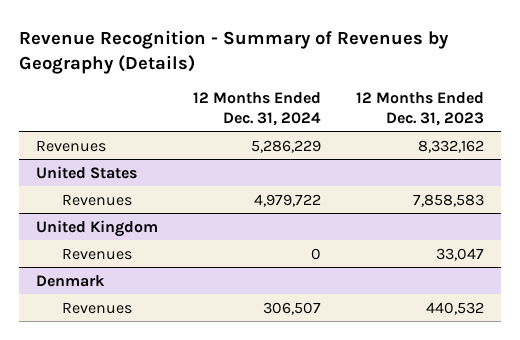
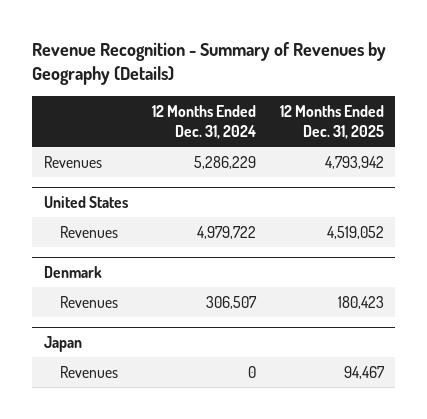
[355,92,484,126] 12 Months Ended Dec. 31, 2023 -> none
none -> [279,104,384,139] 12 Months Ended Dec. 31, 2025
[36,219,159,237] United Kingdom -> none
[61,247,132,260] Revenues -> none
none -> [43,335,82,352] Japan
none -> [60,365,119,378] Revenues

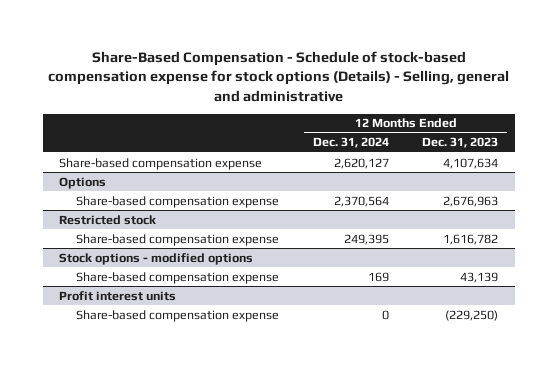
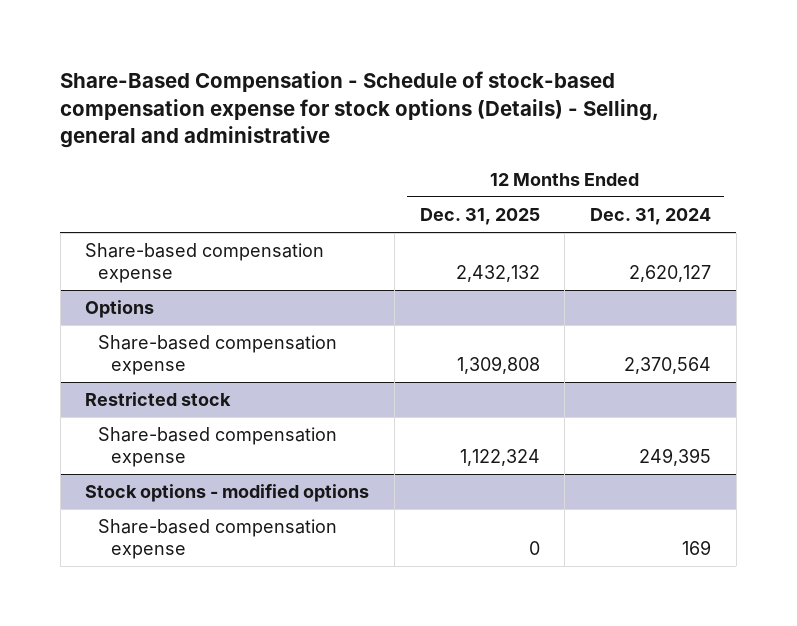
[422,137,499,149] Dec. 31, 2023 -> none
none -> [419,208,540,226] Dec. 31, 2025
[59,290,177,301] Profit interest units -> none
[75,309,279,322] Share-based compensation expense -> none

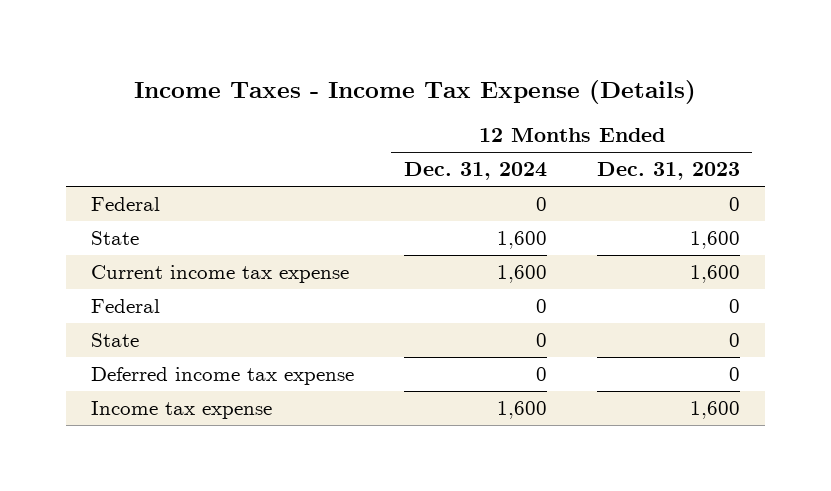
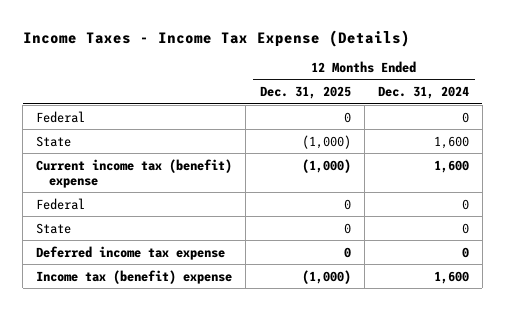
[596,162,740,181] Dec. 31, 2023 -> none
none -> [259,86,351,100] Dec. 31, 2025
[91,265,350,284] Current income tax expense -> [36,158,233,188] Current income tax (benefit) expense
[91,401,273,420] Income tax expense -> [36,269,233,284] Income tax (benefit) expense

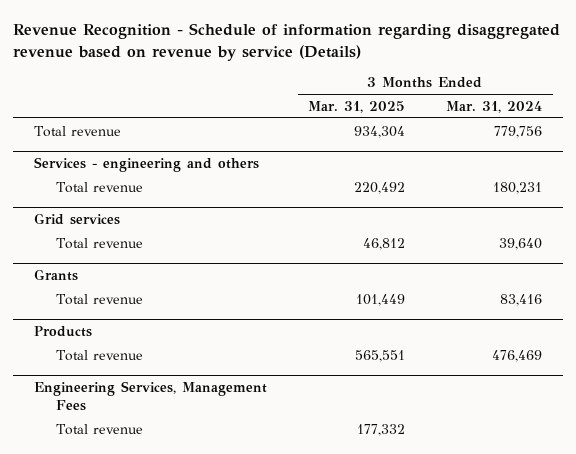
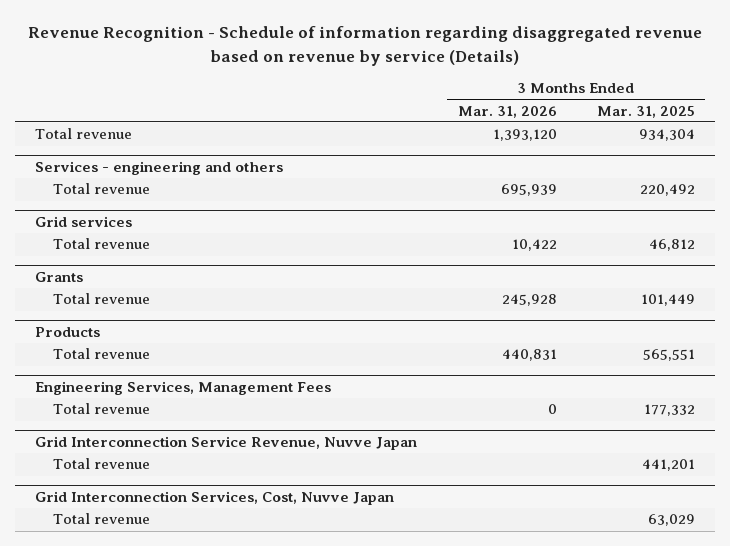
[446,101,543,114] Mar. 31, 2024 -> none
none -> [457,105,557,118] Mar. 31, 2026
none -> [35,435,418,450] Grid Interconnection Service Revenue, Nuvve Japan
none -> [53,458,151,470] Total revenue
none -> [35,490,395,505] Grid Interconnection Services, Cost, Nuvve Japan
none -> [53,513,151,525] Total revenue

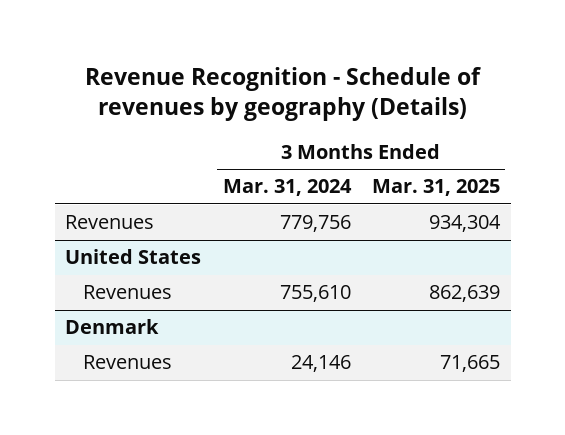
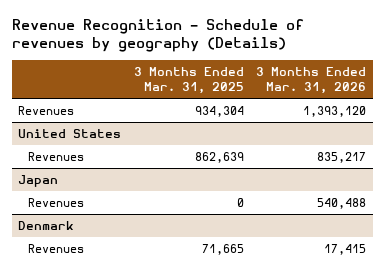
[222,179,352,197] Mar. 31, 2024 -> none
none -> [256,67,367,95] 3 Months Ended Mar. 31, 2026
none -> [18,175,59,188] Japan
none -> [27,198,84,208] Revenues

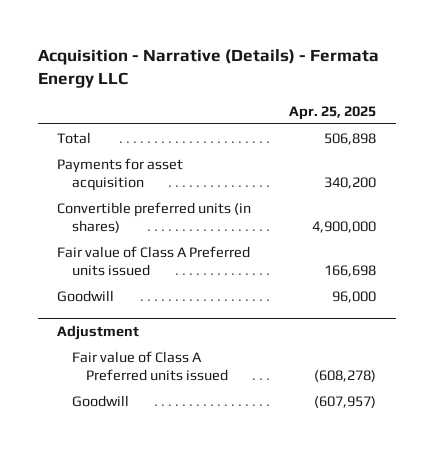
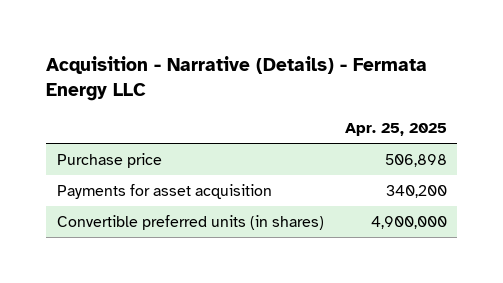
[57,131,92,144] Total -> [56,153,162,169] Purchase price
[57,245,251,276] Fair value of Class A Preferred units issued -> none
[57,289,115,302] Goodwill -> none
[57,324,140,340] Adjustment -> none
[71,350,229,381] Fair value of Class A Preferred units issued -> none
[71,394,129,407] Goodwill -> none

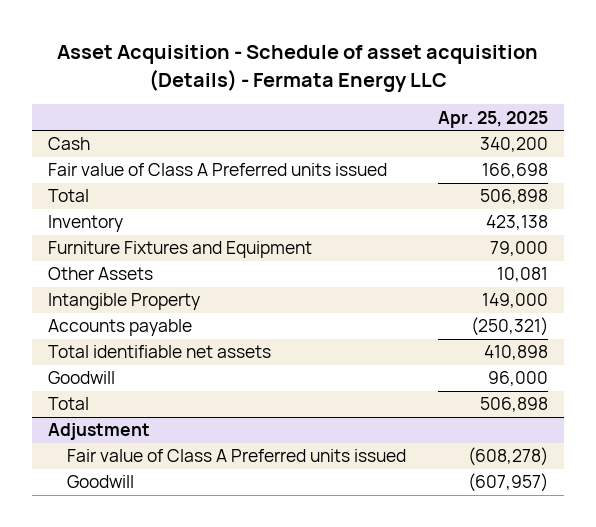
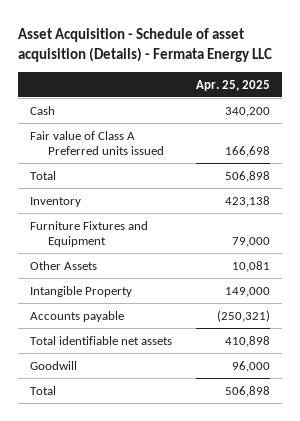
[48,423,151,441] Adjustment -> none
[67,449,407,463] Fair value of Class A Preferred units issued -> none
[67,475,135,489] Goodwill -> none

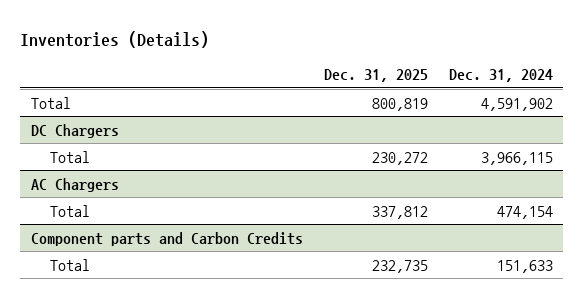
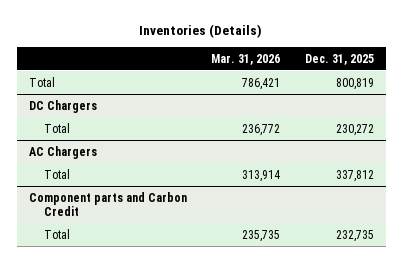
[448,68,553,82] Dec. 31, 2024 -> none
none -> [211,53,281,65] Mar. 31, 2026
[30,231,303,246] Component parts and Carbon Credits -> [28,191,187,216] Component parts and Carbon Credit

